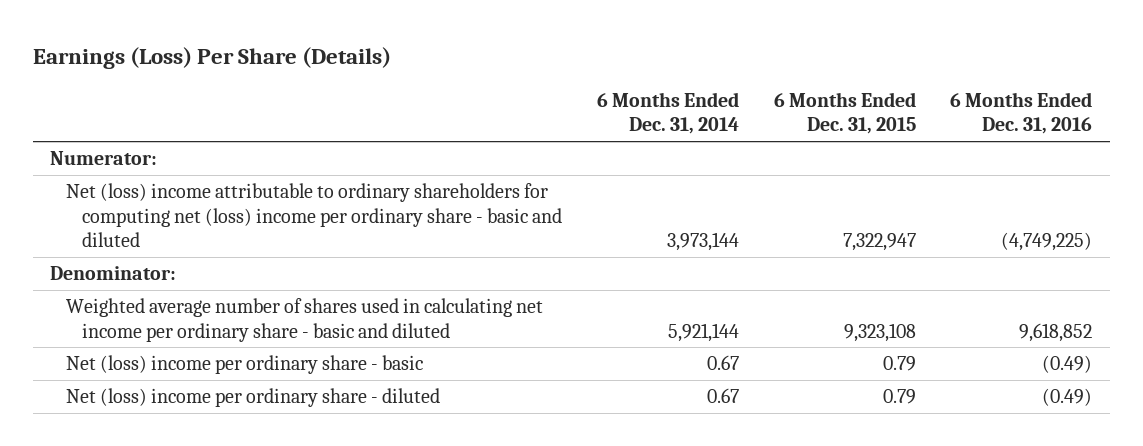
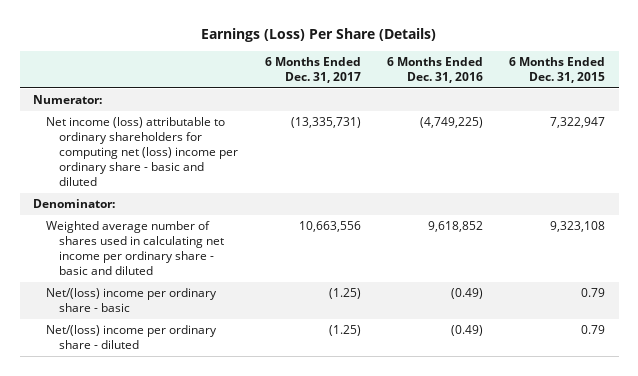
[596,91,739,135] 6 Months Ended Dec. 31, 2014 -> none
none -> [264,56,361,83] 6 Months Ended Dec. 31, 2017
[66,183,563,248] Net (loss) income attributable to ordinary shareholders for computing net (loss) income per ordinary share - basic and diluted -> [46,117,239,186] Net income (loss) attributable to ordinary shareholders for computing net (loss) income per ordinary share - basic and diluted
[66,355,424,375] Net (loss) income per ordinary share - basic -> [46,288,218,313] Net/(loss) income per ordinary share - basic
[66,388,441,408] Net (loss) income per ordinary share - diluted -> [46,325,218,350] Net/(loss) income per ordinary share - diluted

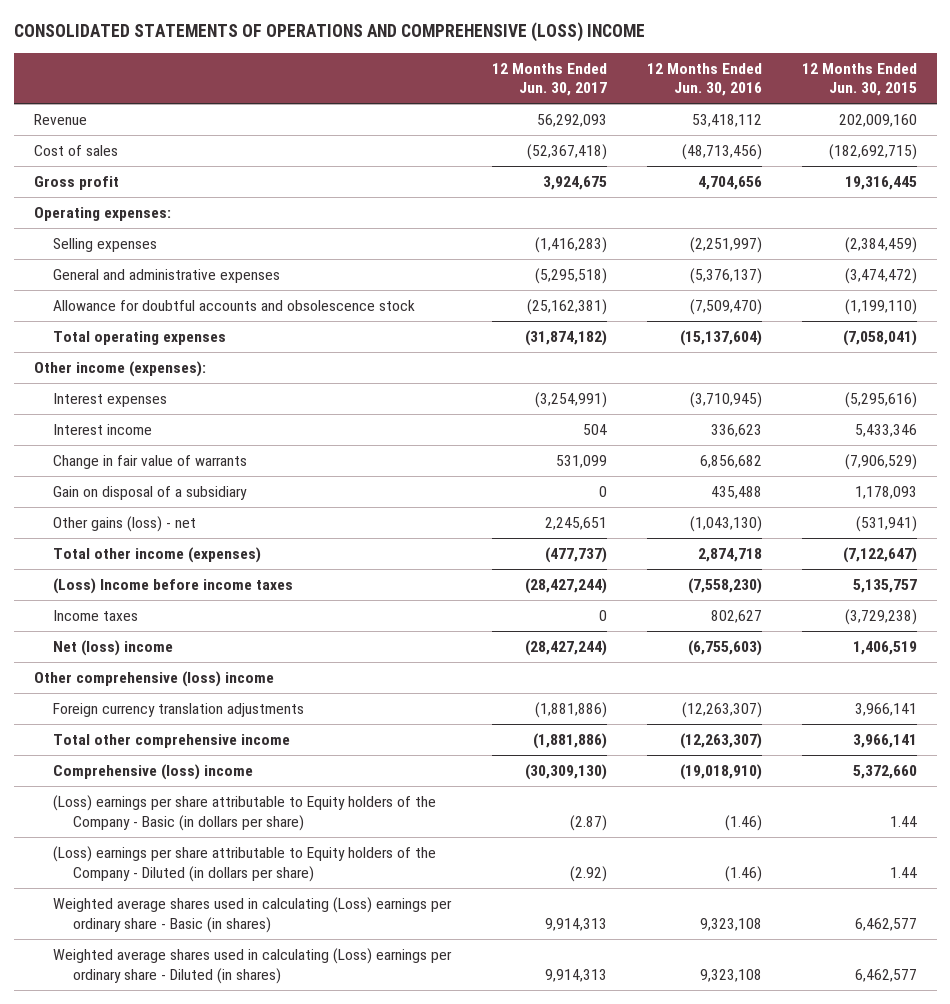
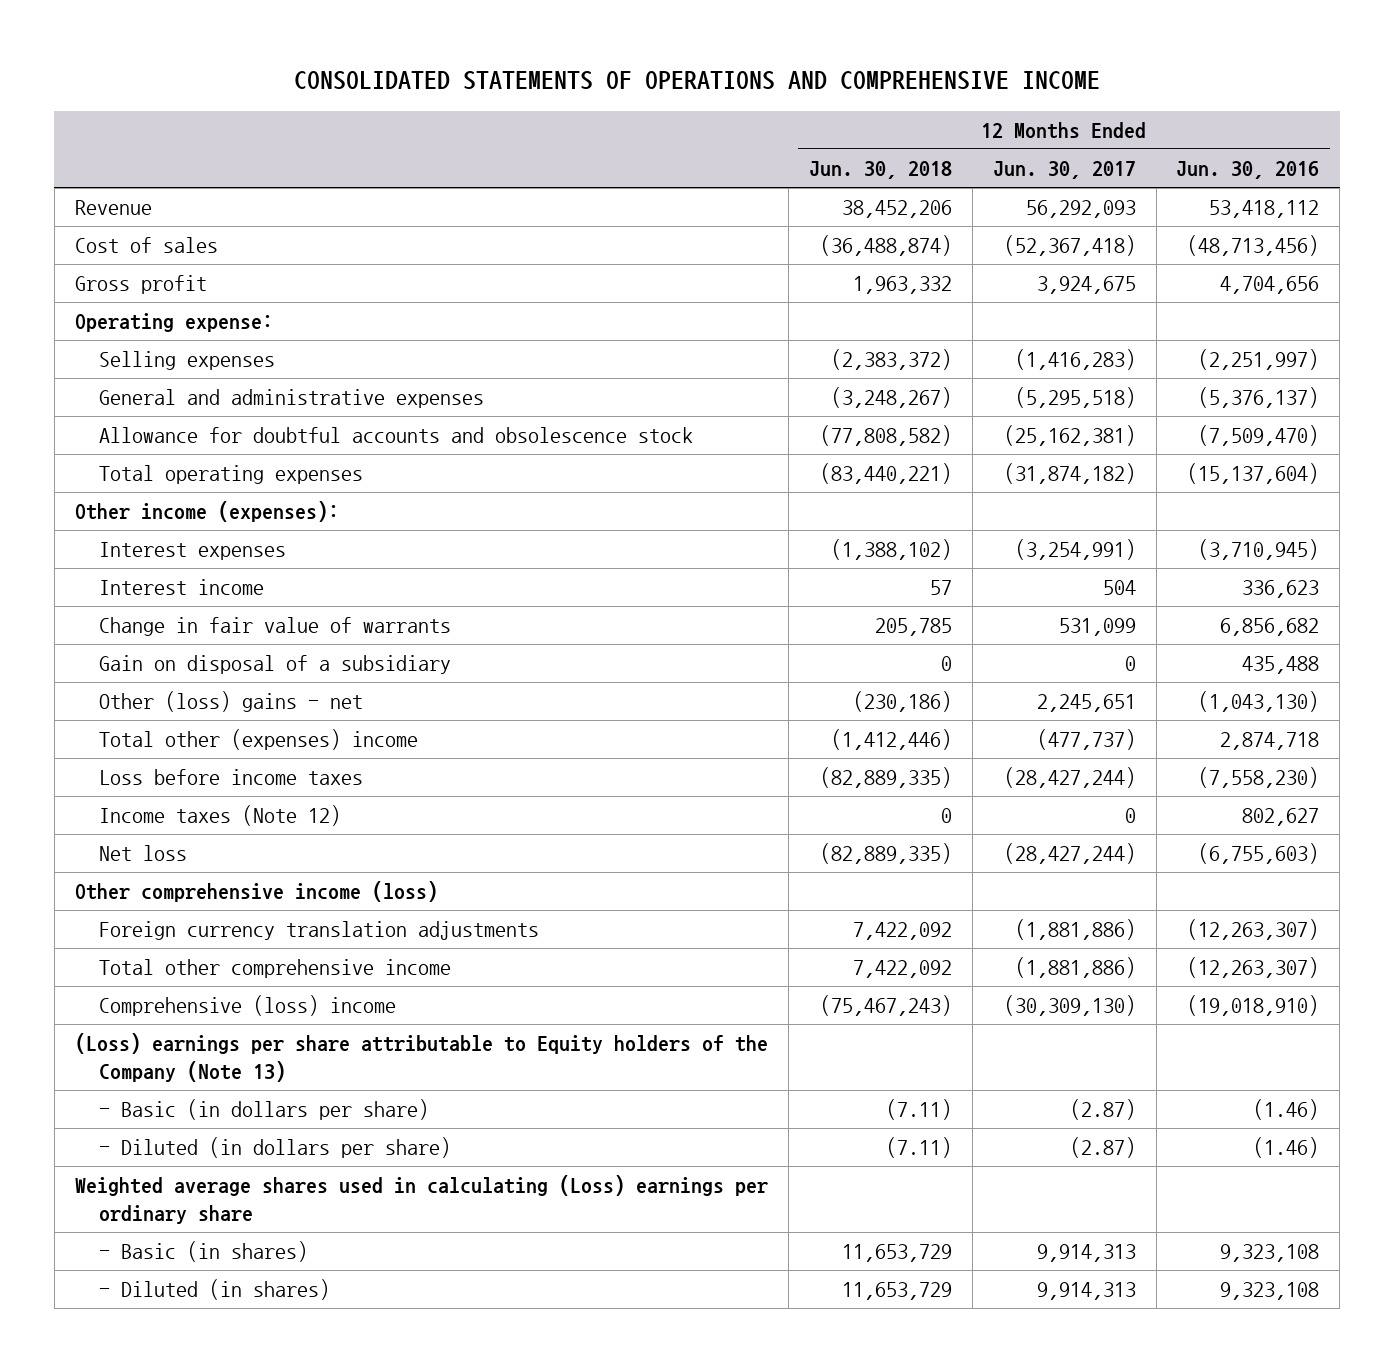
[13,22,645,43] CONSOLIDATED STATEMENTS OF OPERATIONS AND COMPREHENSIVE (LOSS) INCOME -> [294,71,1101,91] CONSOLIDATED STATEMENTS OF OPERATIONS AND COMPREHENSIVE INCOME
[801,62,917,97] 12 Months Ended Jun. 30, 2015 -> none
none -> [808,161,952,180] Jun. 30, 2018
[33,206,171,221] Operating expenses: -> [74,313,273,333] Operating expense:
[53,515,197,532] Other gains (loss) - net -> [99,691,364,713] Other (loss) gains - net
[53,546,262,563] Total other income (expenses) -> [99,729,419,751] Total other (expenses) income
[53,577,294,594] (Loss) Income before income taxes -> [99,769,364,786] Loss before income taxes
[53,609,139,621] Income taxes -> [99,805,342,827] Income taxes (Note 12)
[53,639,174,656] Net (loss) income -> [99,845,188,862] Net loss
[33,670,274,687] Other comprehensive (loss) income -> [74,881,438,903] Other comprehensive income (loss)
none -> [74,1033,768,1083] (Loss) earnings per share attributable to Equity holders of the Company (Note 13)
[53,794,437,831] (Loss) earnings per share attributable to Equity holders of the Company - Basic (in dollars per share) -> [99,1099,430,1121] - Basic (in dollars per share)
[53,845,437,882] (Loss) earnings per share attributable to Equity holders of the Company - Diluted (in dollars per share) -> [99,1137,452,1159] - Diluted (in dollars per share)
[569,865,607,882] (2.92) -> [1069,1137,1136,1159] (2.87)
none -> [74,1175,768,1225] Weighted average shares used in calculating (Loss) earnings per ordinary share
[53,896,453,933] Weighted average shares used in calculating (Loss) earnings per ordinary share - Basic (in shares) -> [99,1241,309,1263] - Basic (in shares)
[53,947,453,984] Weighted average shares used in calculating (Loss) earnings per ordinary share - Diluted (in shares) -> [99,1279,331,1301] - Diluted (in shares)

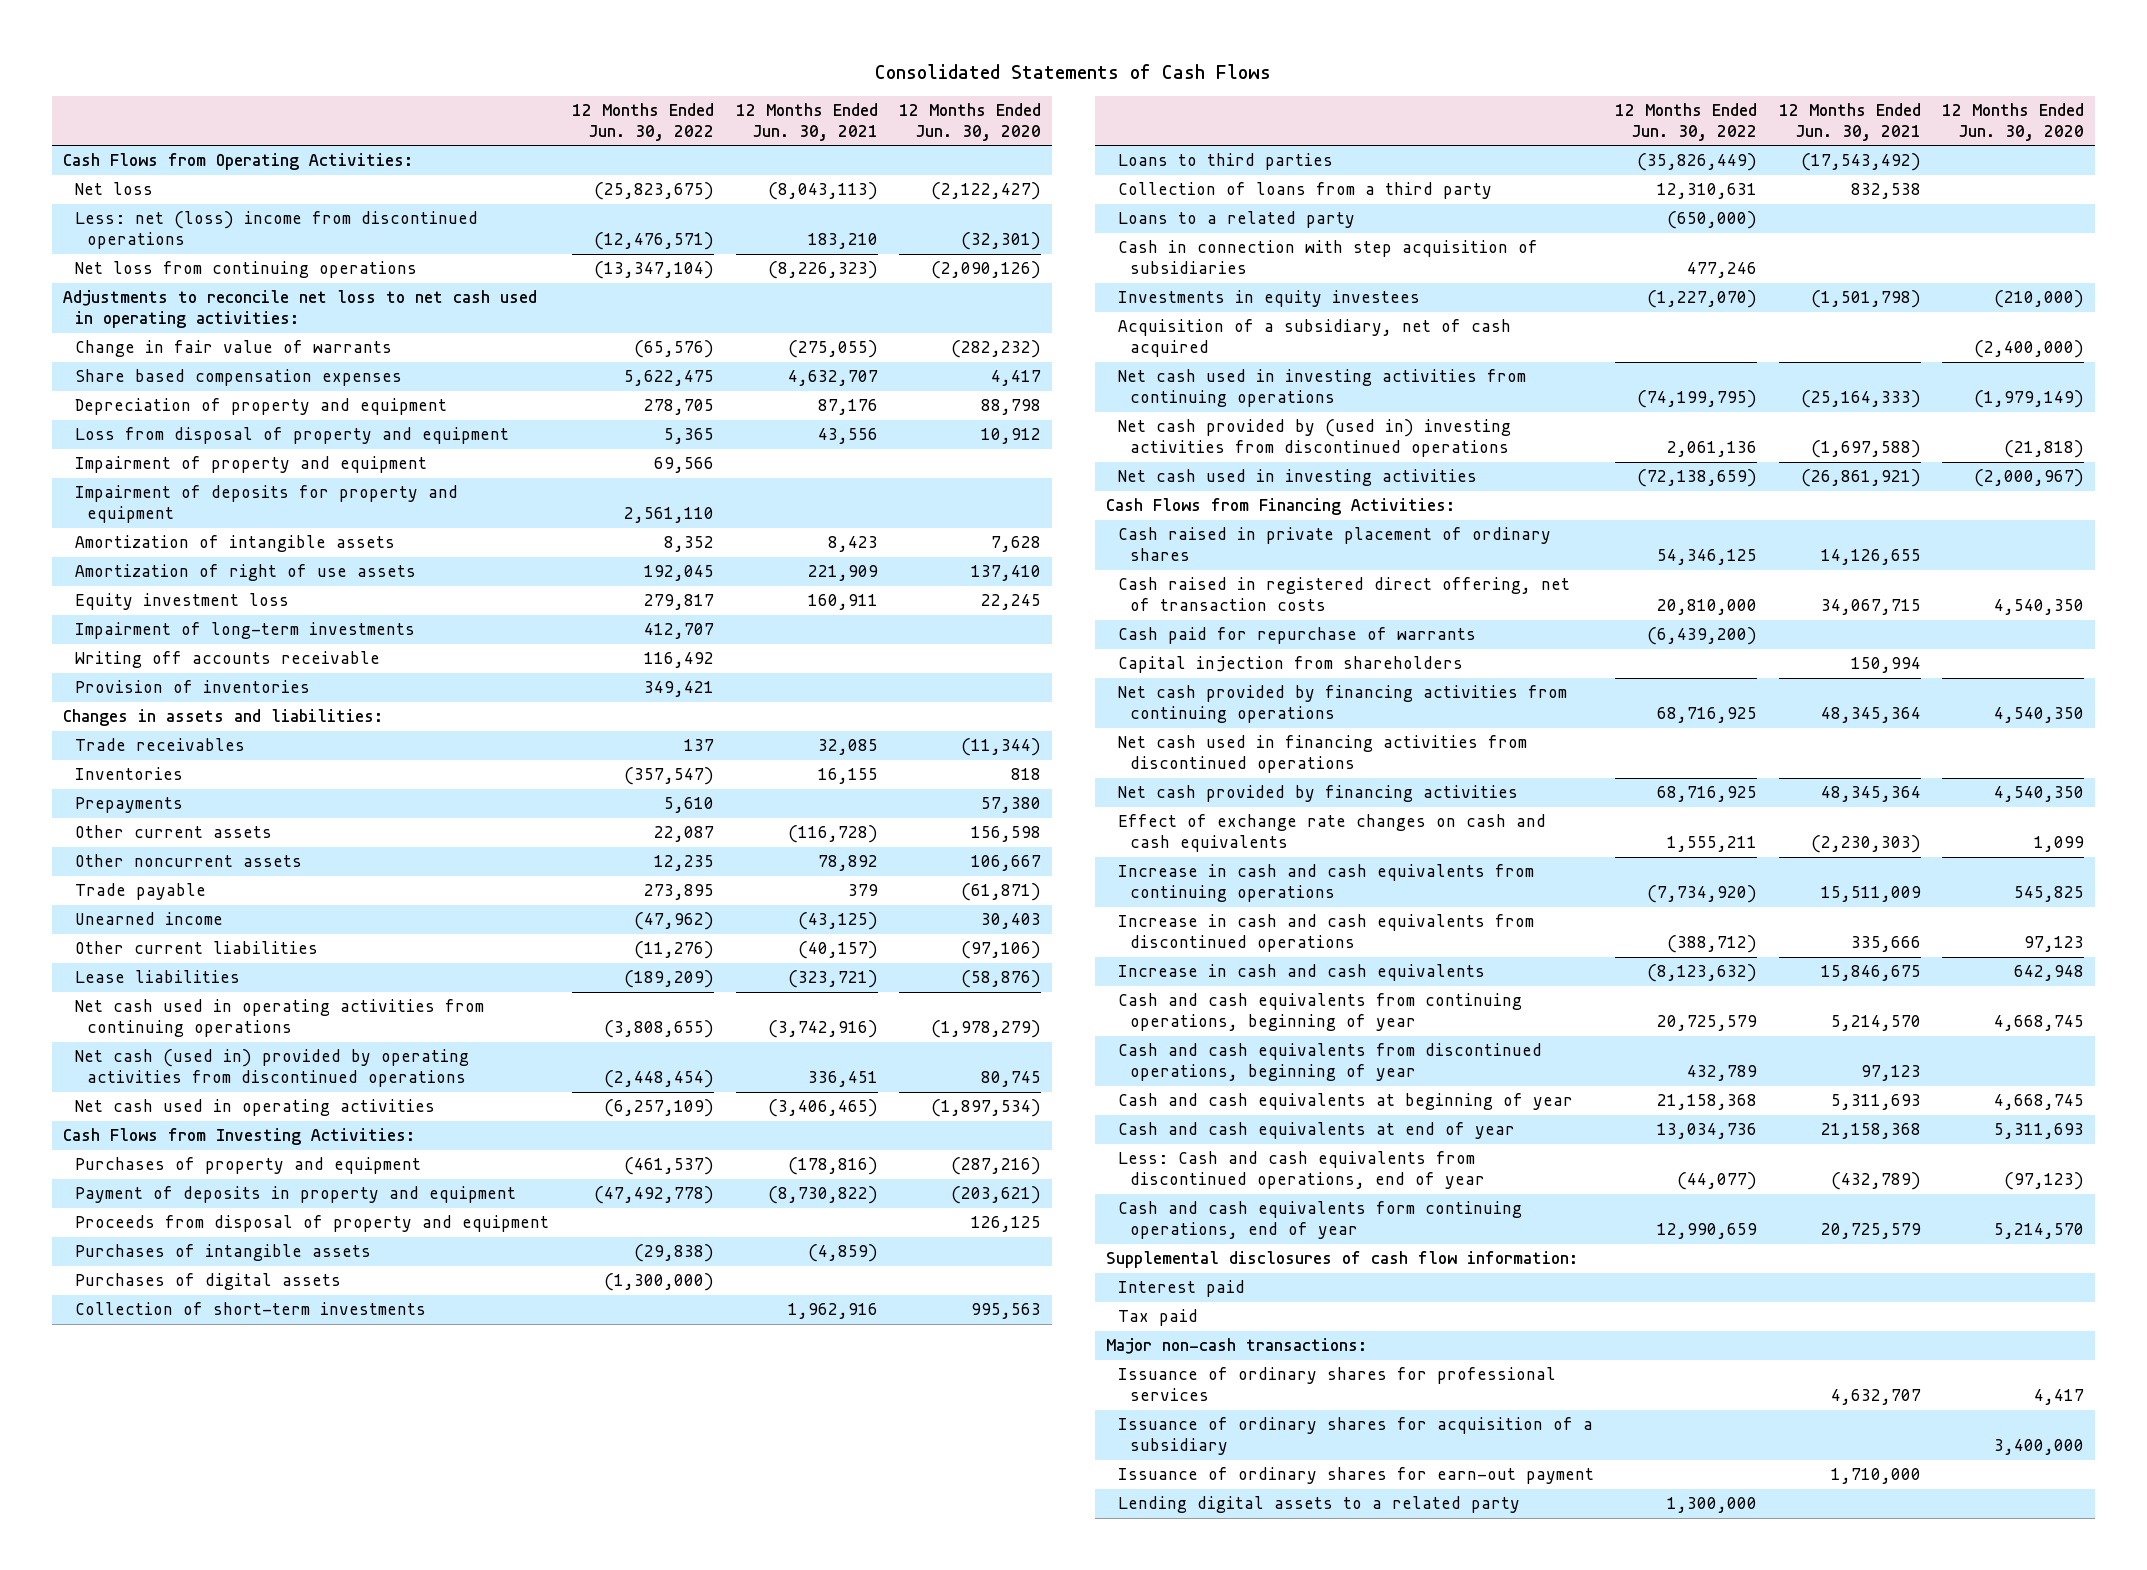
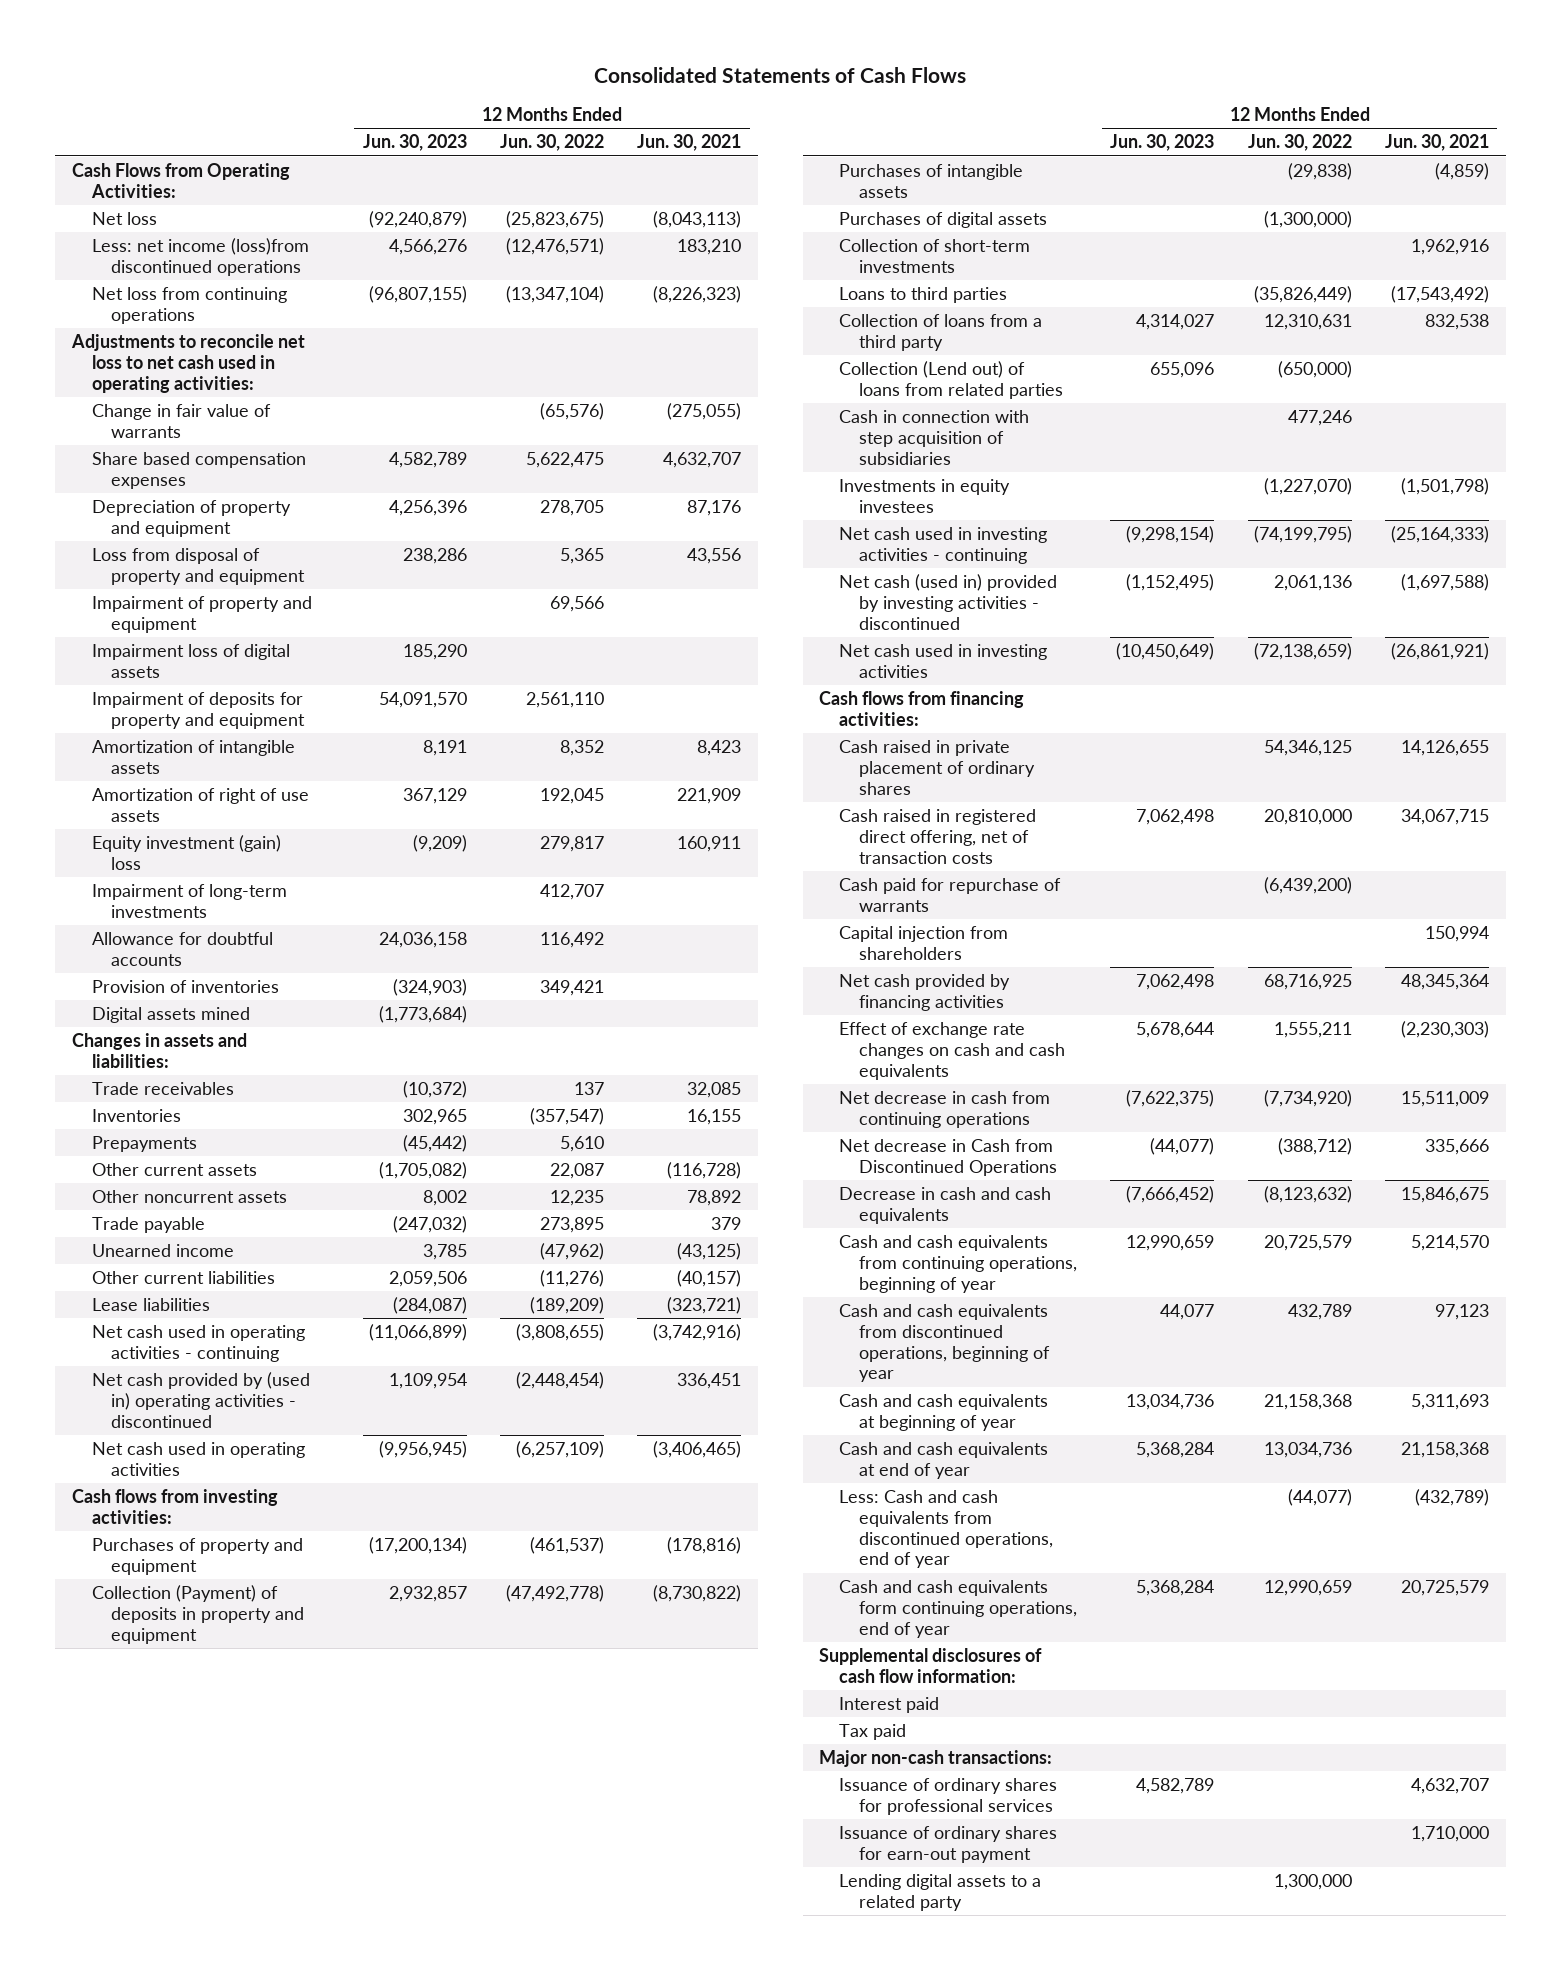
[899,103,1042,142] 12 Months Ended Jun. 30, 2020 -> none
none -> [362,134,467,152] Jun. 30, 2023
[74,211,478,250] Less: net (loss) income from discontinued operations -> [91,238,309,276] Less: net income (loss)from discontinued operations
none -> [91,644,290,678] Impairment loss of digital assets
[74,593,289,611] Equity investment loss -> [91,835,281,870] Equity investment (gain) loss
[74,651,380,669] Writing off accounts receivable -> [91,932,273,966] Allowance for doubtful accounts
none -> [91,1007,250,1024] Digital assets mined
[74,999,484,1038] Net cash used in operating activities from continuing operations -> [91,1325,305,1362] Net cash used in operating activities - continuing
[74,1049,469,1088] Net cash (used in) provided by operating activities from discontinued operations -> [91,1372,310,1428] Net cash provided by (used in) operating activities - discontinued
[62,1128,415,1146] Cash Flows from Investing Activities: -> [71,1489,278,1524] Cash flows from investing activities:
[74,1215,549,1233] Proceeds from disposal of property and equipment -> none
[74,1186,516,1204] Payment of deposits in property and equipment -> [91,1585,305,1644] Collection (Payment) of deposits in property and equipment
[1117,211,1355,229] Loans to a related party -> none
none -> [839,361,1063,399] Collection (Lend out) of loans from related parties
[1117,319,1511,358] Acquisition of a subsidiary, net of cash acquired -> none
[1117,369,1526,408] Net cash used in investing activities from continuing operations -> [839,527,1048,564] Net cash used in investing activities - continuing
[1117,419,1511,458] Net cash provided by (used in) investing activities from discontinued operations -> [839,574,1058,630] Net cash (used in) provided by investing activities - discontinued
[1105,498,1455,516] Cash Flows from Financing Activities: -> [819,691,1025,726] Cash flows from financing activities:
[1117,685,1567,724] Net cash provided by financing activities from continuing operations -> none
[1117,735,1527,774] Net cash used in financing activities from discontinued operations -> none
[1117,864,1534,903] Increase in cash and cash equivalents from continuing operations -> [839,1091,1051,1128] Net decrease in cash from continuing operations
[1117,914,1534,953] Increase in cash and cash equivalents from discontinued operations -> [839,1139,1057,1176] Net decrease in Cash from Discontinued Operations
[1117,964,1485,982] Increase in cash and cash equivalents -> [839,1187,1052,1224] Decrease in cash and cash equivalents
[1117,1417,1593,1456] Issuance of ordinary shares for acquisition of a subsidiary -> none

